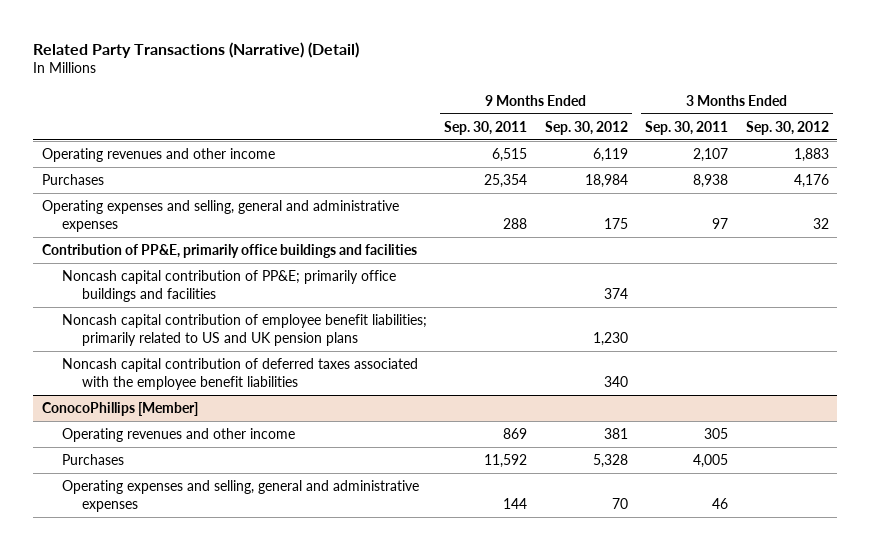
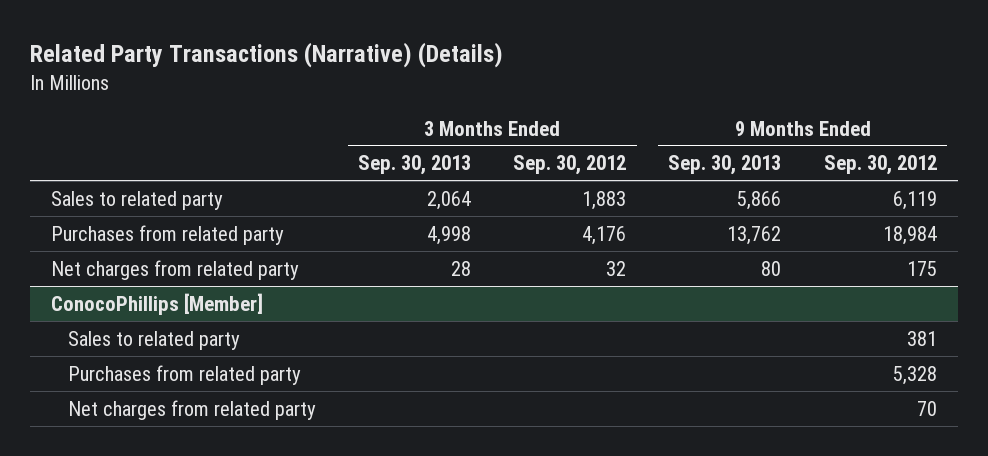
[32,41,359,58] Related Party Transactions (Narrative) (Detail) -> [30,42,504,69] Related Party Transactions (Narrative) (Details)
[444,120,528,135] Sep. 30, 2011 -> none
[645,120,729,135] Sep. 30, 2011 -> none
none -> [358,155,472,176] Sep. 30, 2013
none -> [668,155,782,176] Sep. 30, 2013
[41,244,417,259] Contribution of PP&E, primarily office buildings and facilities -> none
[61,270,396,303] Noncash capital contribution of PP&E; primarily office buildings and facilities -> none
[61,314,427,347] Noncash capital contribution of employee benefit liabilities; primarily related to US and UK pension plans -> none
[61,358,418,391] Noncash capital contribution of deferred taxes associated with the employee benefit liabilities -> none
[41,148,275,163] Operating revenues and other income -> [51,190,224,210] Sales to related party
[41,174,104,186] Purchases -> [51,224,285,245] Purchases from related party
[41,200,399,233] Operating expenses and selling, general and administrative expenses -> [51,259,300,280] Net charges from related party
[61,428,295,443] Operating revenues and other income -> [67,330,240,350] Sales to related party
[61,454,124,466] Purchases -> [67,364,301,385] Purchases from related party
[61,480,419,513] Operating expenses and selling, general and administrative expenses -> [67,399,316,420] Net charges from related party

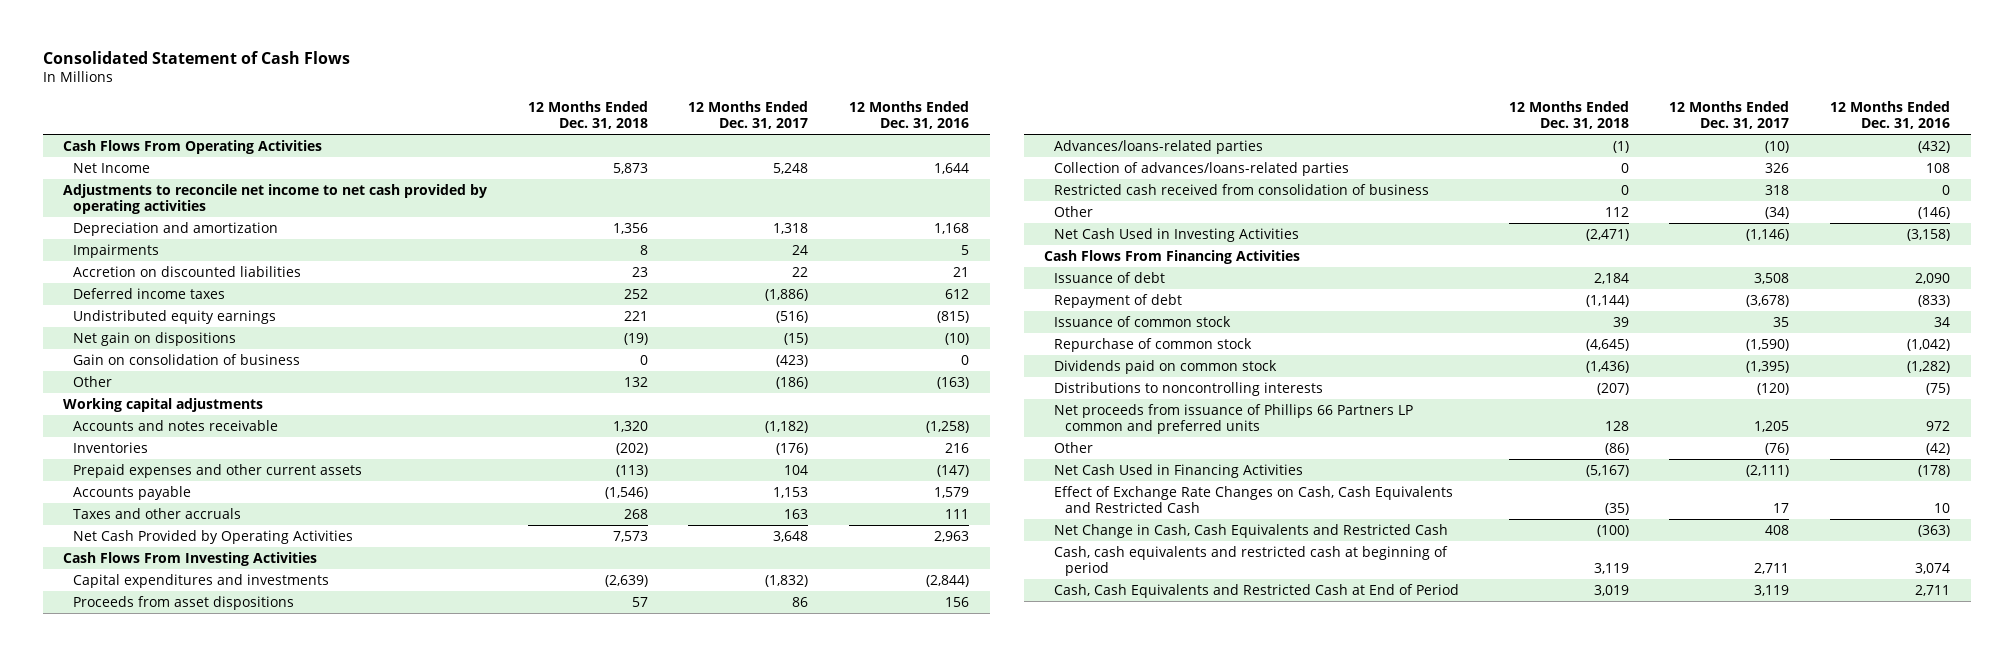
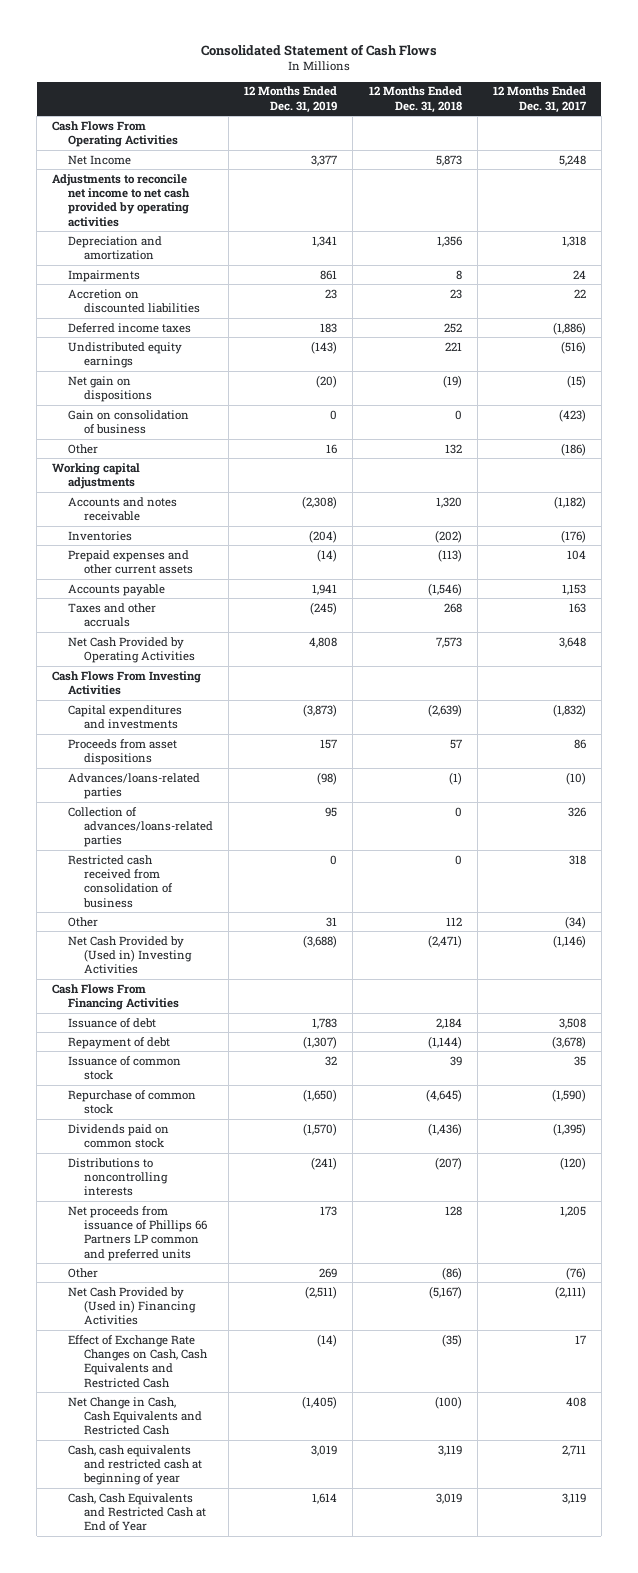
[849,100,970,130] 12 Months Ended Dec. 31, 2016 -> none
none -> [244,86,338,113] 12 Months Ended Dec. 31, 2019
[1054,227,1300,242] Net Cash Used in Investing Activities -> [68,935,193,975] Net Cash Provided by (Used in) Investing Activities
[1054,463,1304,478] Net Cash Used in Financing Activities -> [68,1286,197,1326] Net Cash Provided by (Used in) Financing Activities
[1054,545,1449,577] Cash, cash equivalents and restricted cash at beginning of period -> [68,1444,203,1486] Cash, cash equivalents and restricted cash at beginning of year
[1054,583,1460,598] Cash, Cash Equivalents and Restricted Cash at End of Period -> [68,1492,207,1532] Cash, Cash Equivalents and Restricted Cash at End of Year

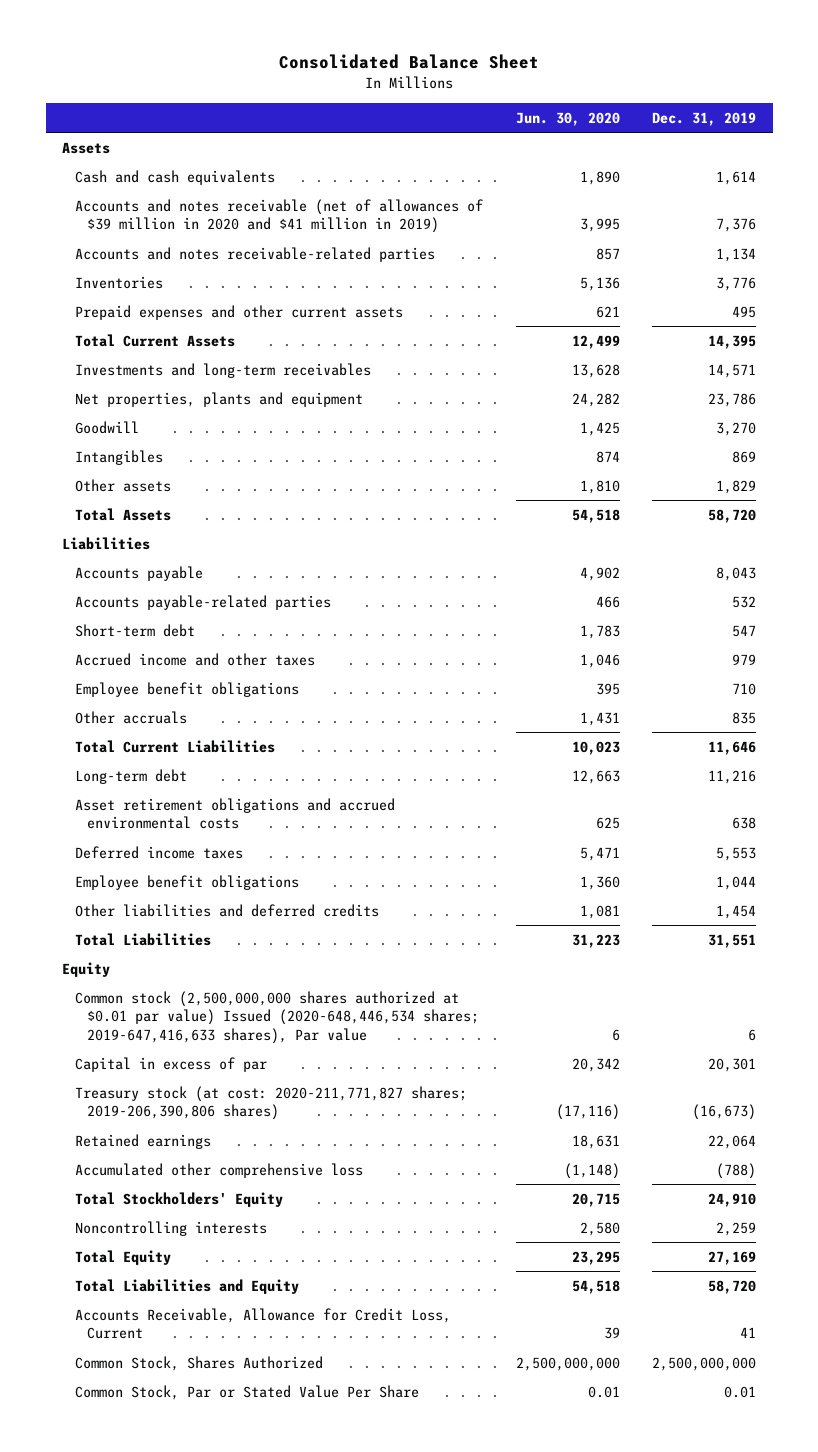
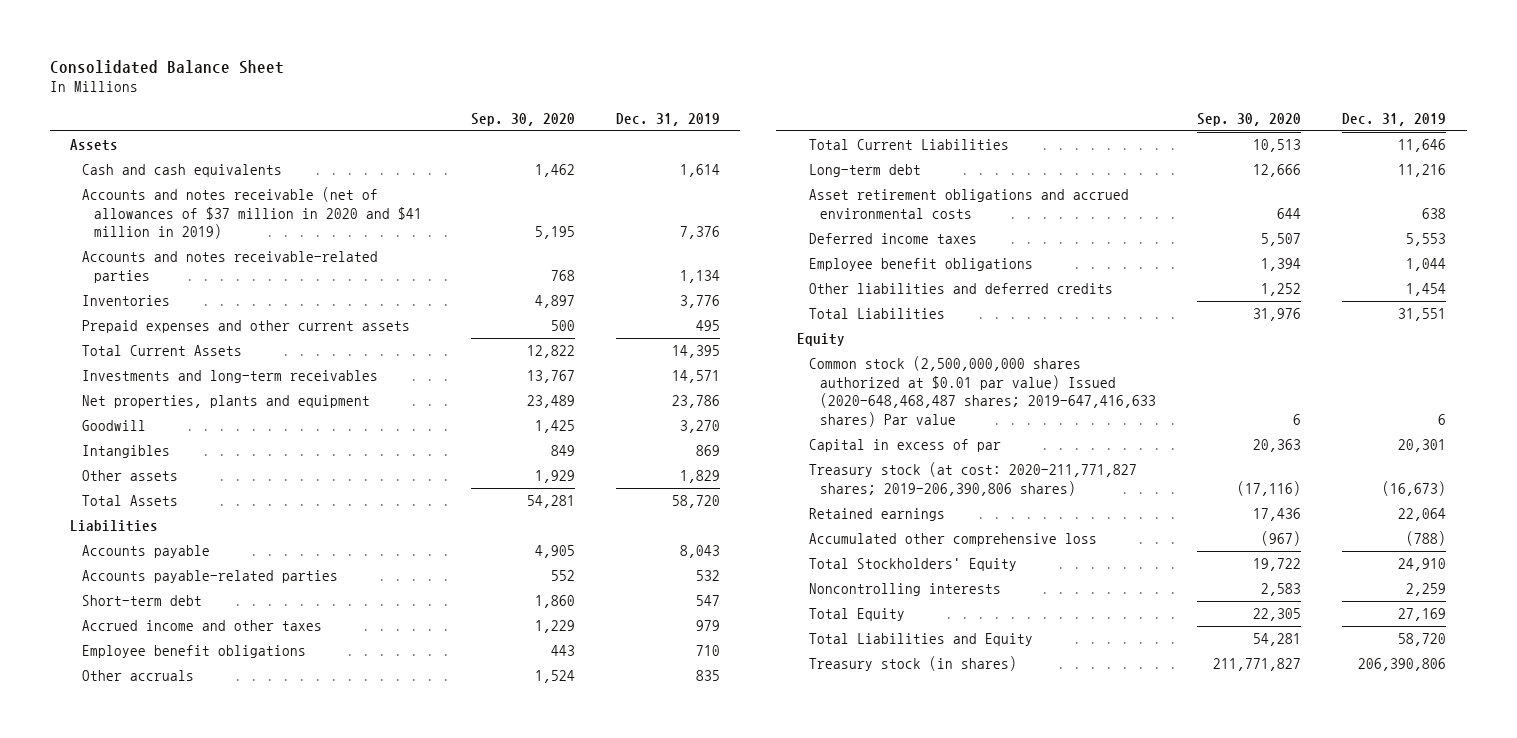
[515,111,620,126] Jun. 30, 2020 -> none
none -> [470,112,575,126] Sep. 30, 2020
[74,198,483,234] Accounts and notes receivable (net of allowances of $39 million in 2020 and $41 million in 2019) -> [82,187,422,240] Accounts and notes receivable (net of allowances of $37 million in 2020 and $41 million in 2019)
[74,990,480,1044] Common stock (2,500,000,000 shares authorized at $0.01 par value) Issued (2020-648,446,534 shares; 2019-647,416,633 shares), Par value -> [808,356,1157,427] Common stock (2,500,000,000 shares authorized at $0.01 par value) Issued (2020-648,468,487 shares; 2019-647,416,633 shares) Par value
[74,1307,451,1340] Accounts Receivable, Allowance for Credit Loss, Current -> none
[74,1355,323,1371] Common Stock, Shares Authorized -> none
[74,1384,419,1400] Common Stock, Par or Stated Value Per Share -> none
none -> [808,656,1017,672] Treasury stock (in shares)

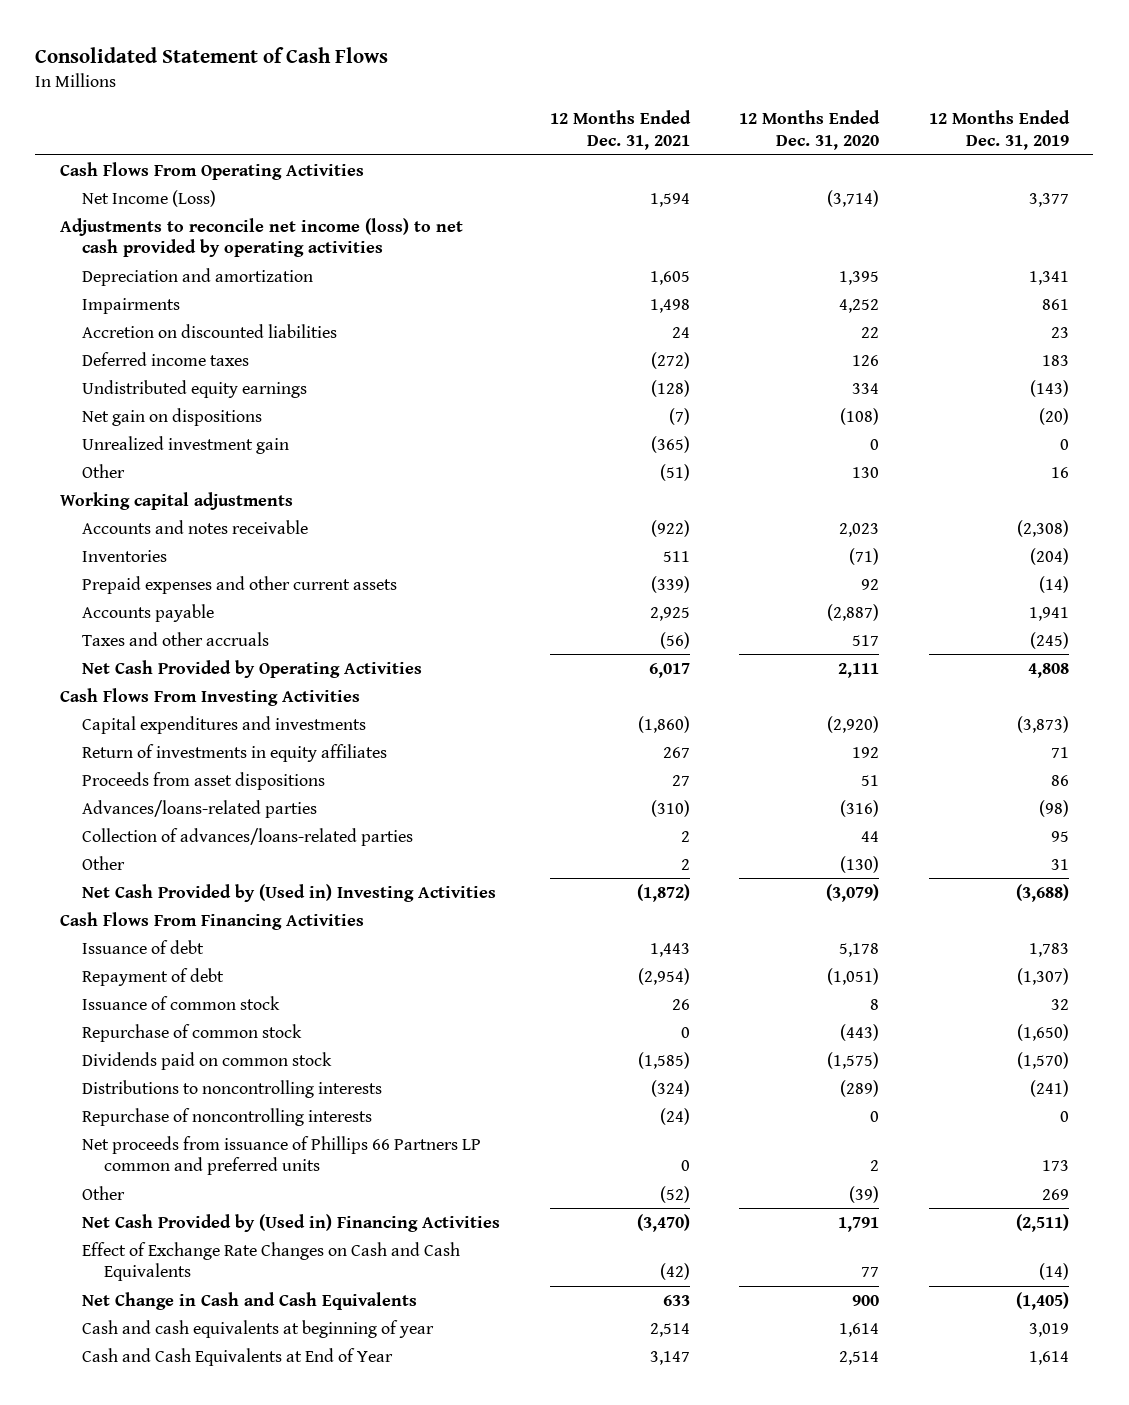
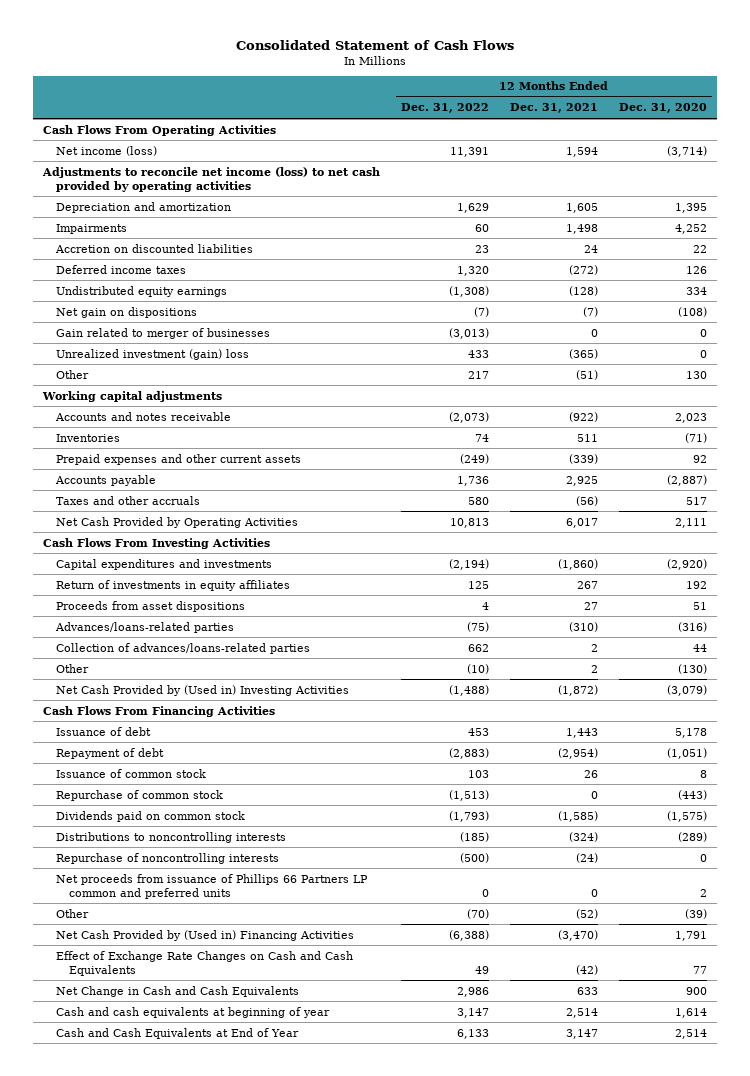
[928,110,1070,151] 12 Months Ended Dec. 31, 2019 -> none
none -> [401,103,490,114] Dec. 31, 2022
[82,189,217,207] Net Income (Loss) -> [56,145,158,156] Net income (loss)
none -> [56,327,271,339] Gain related to merger of businesses
[82,435,290,454] Unrealized investment gain -> [56,348,250,360] Unrealized investment (gain) loss

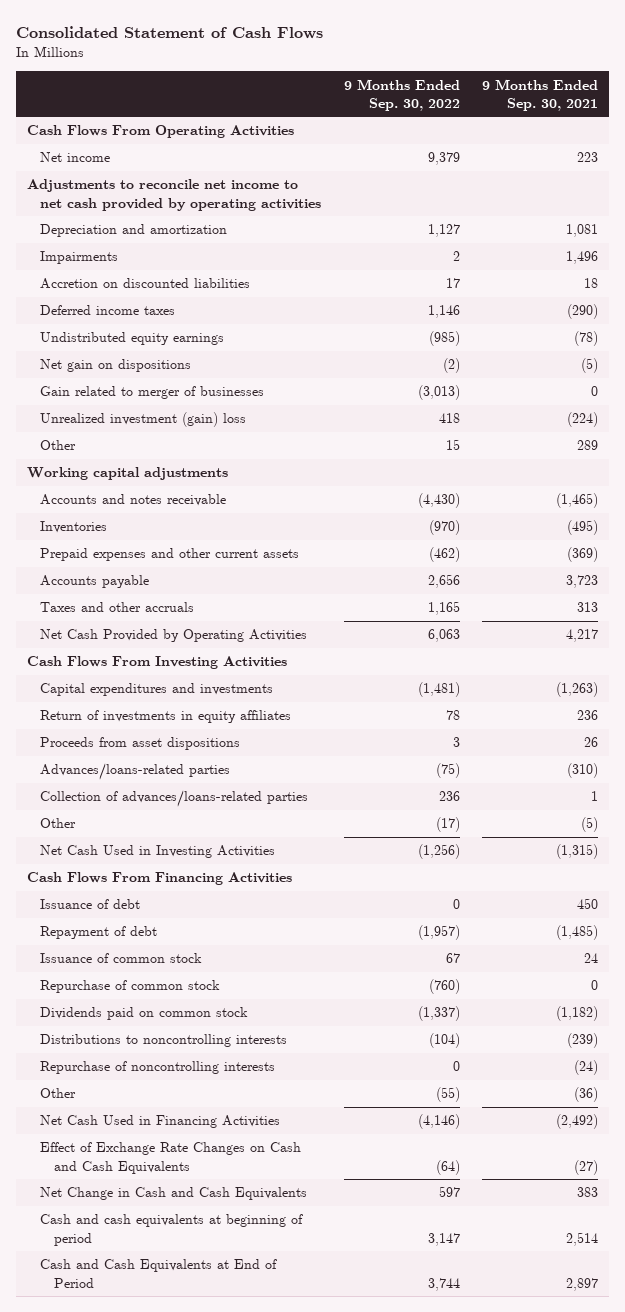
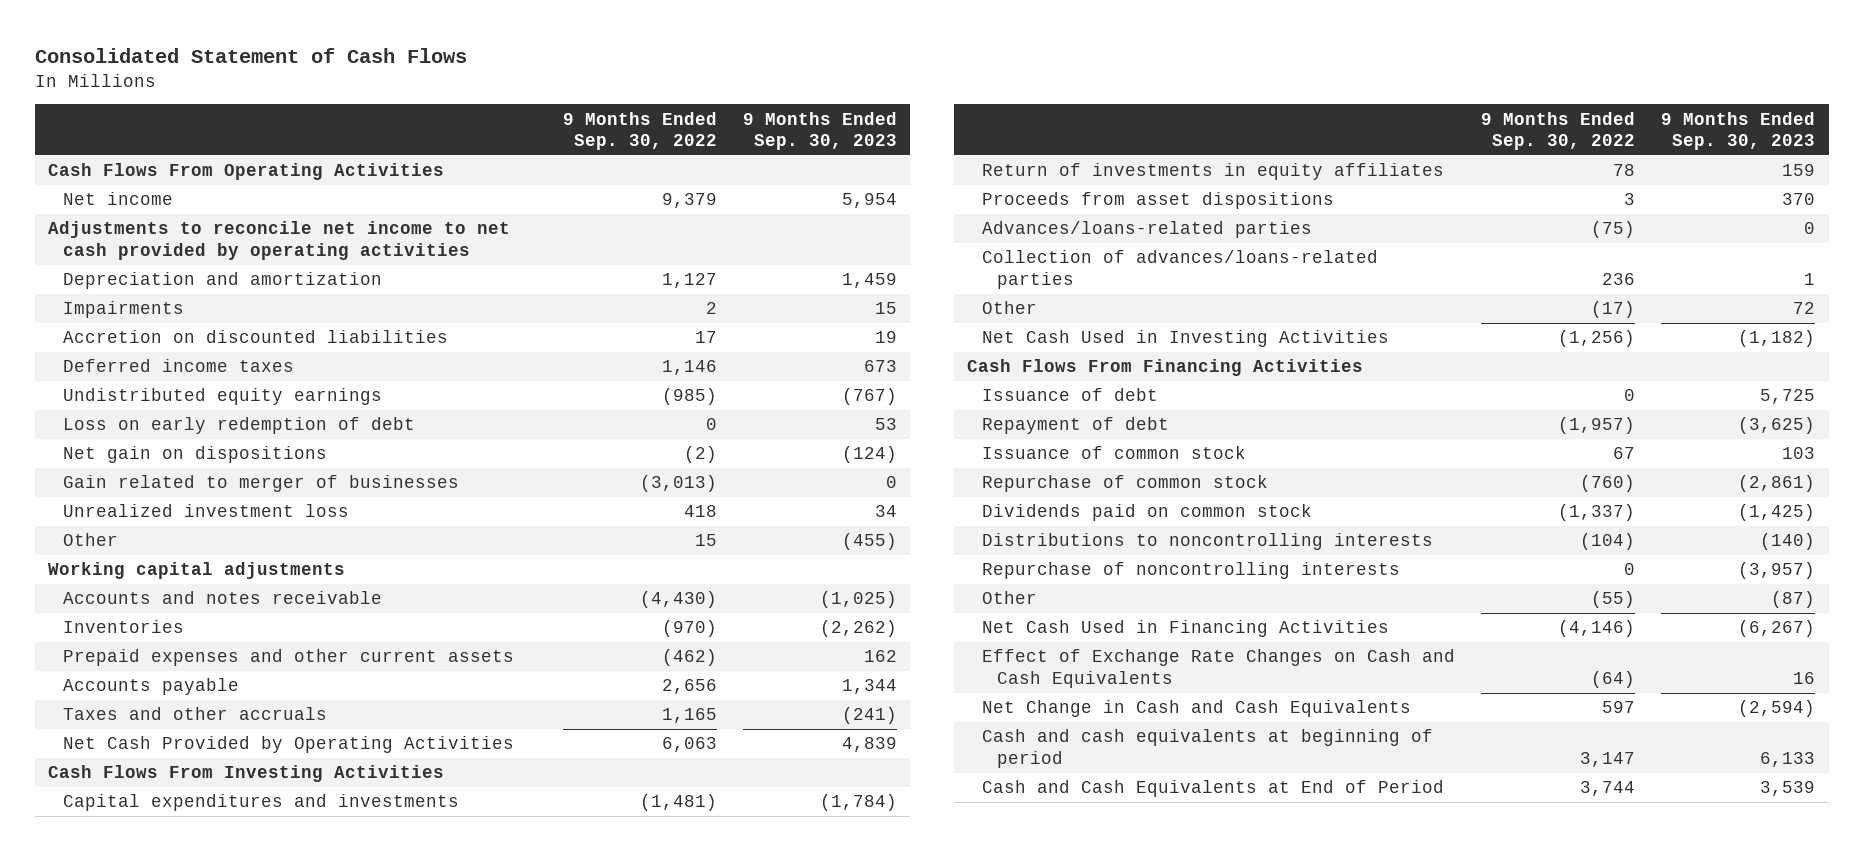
[482,78,599,111] 9 Months Ended Sep. 30, 2021 -> none
none -> [742,111,897,150] 9 Months Ended Sep. 30, 2023
none -> [63,417,416,435] Loss on early redemption of debt
[40,412,247,428] Unrealized investment (gain) loss -> [63,504,350,518] Unrealized investment loss

